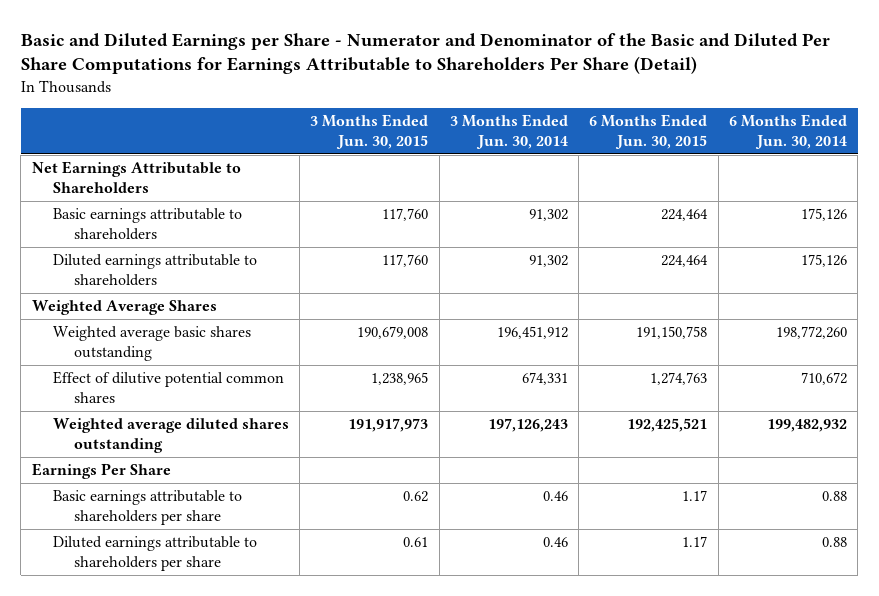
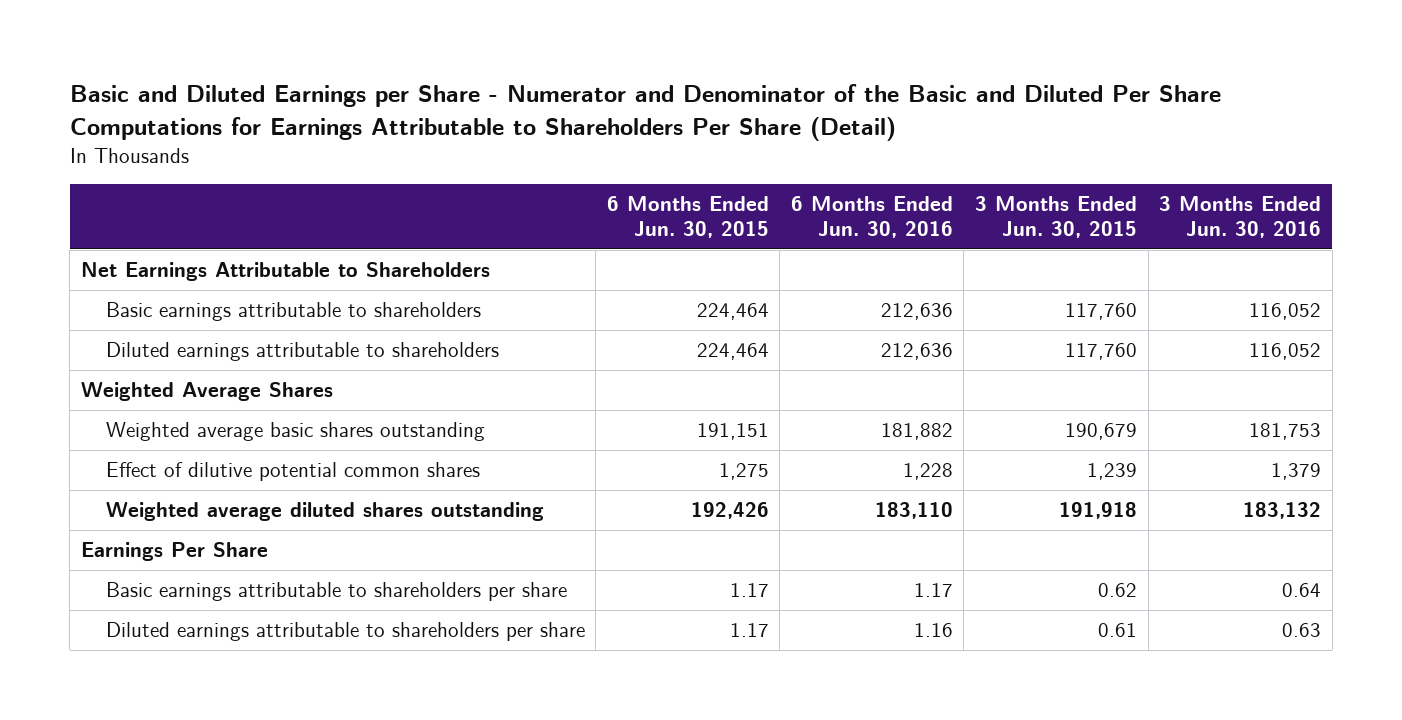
[449,114,568,149] 3 Months Ended Jun. 30, 2014 -> none
[729,114,848,149] 6 Months Ended Jun. 30, 2014 -> none
none -> [790,196,953,239] 6 Months Ended Jun. 30, 2016
none -> [1159,196,1322,239] 3 Months Ended Jun. 30, 2016
[357,326,429,340] 190,679,008 -> [1064,423,1137,441] 190,679
[636,326,708,340] 191,150,758 -> [696,423,769,441] 191,151
[371,372,429,386] 1,238,965 -> [1086,463,1137,481] 1,239
[650,372,708,386] 1,274,763 -> [718,463,769,481] 1,275
[348,418,429,433] 191,917,973 -> [1058,502,1137,520] 191,918
[627,418,708,433] 192,425,521 -> [690,502,769,520] 192,426

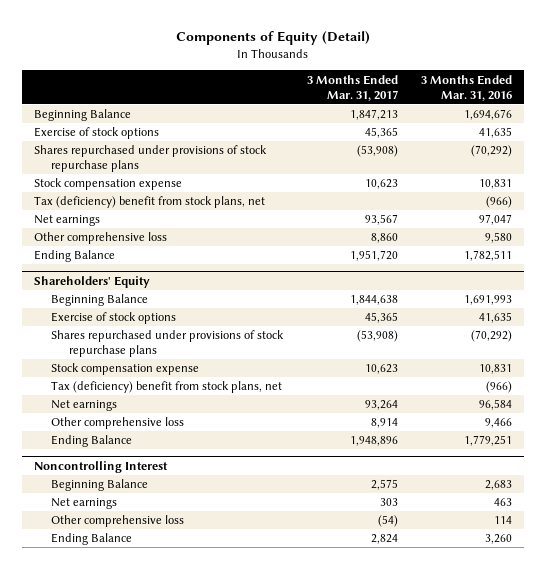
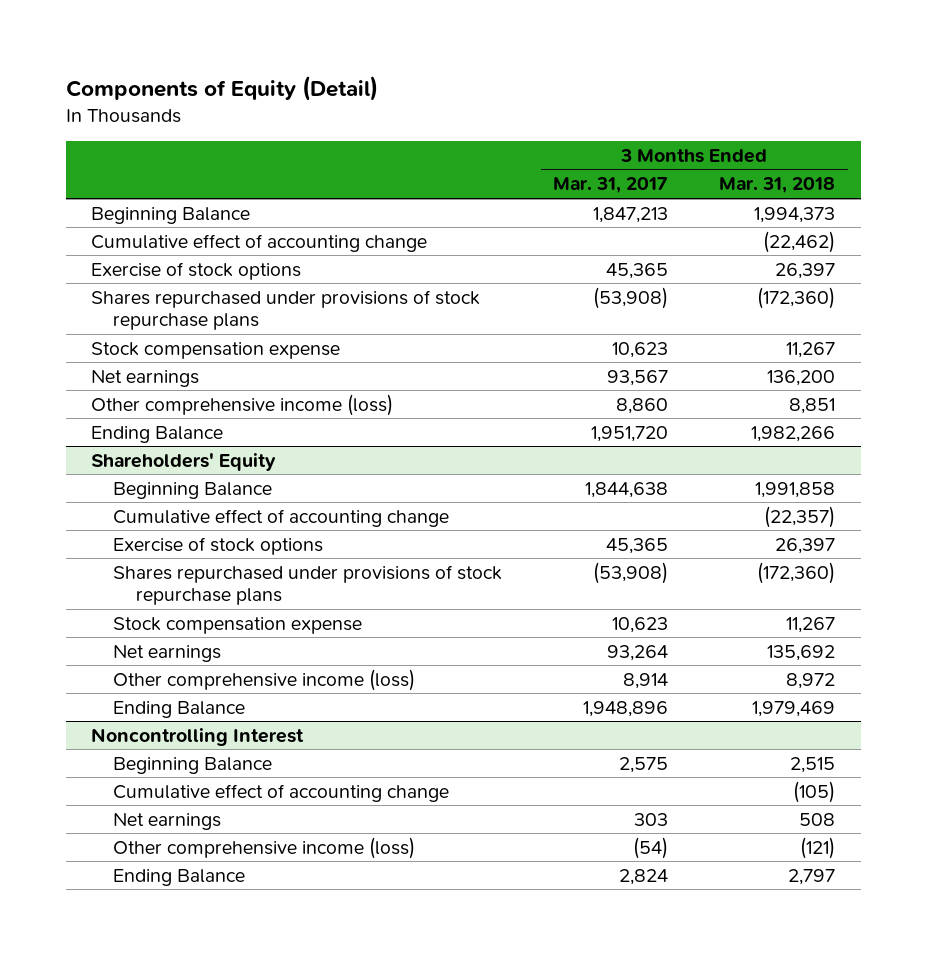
[421,74,513,101] 3 Months Ended Mar. 31, 2016 -> none
none -> [719,177,836,194] Mar. 31, 2018
none -> [91,233,428,252] Cumulative effect of accounting change
[33,196,265,209] Tax (deficiency) benefit from stock plans, net -> none
[33,232,167,245] Other comprehensive loss -> [91,393,394,416] Other comprehensive income (loss)
none -> [113,508,450,527] Cumulative effect of accounting change
[51,381,283,394] Tax (deficiency) benefit from stock plans, net -> none
[51,417,185,430] Other comprehensive loss -> [113,668,416,691] Other comprehensive income (loss)
none -> [113,783,450,802] Cumulative effect of accounting change
[51,515,185,528] Other comprehensive loss -> [113,836,416,859] Other comprehensive income (loss)

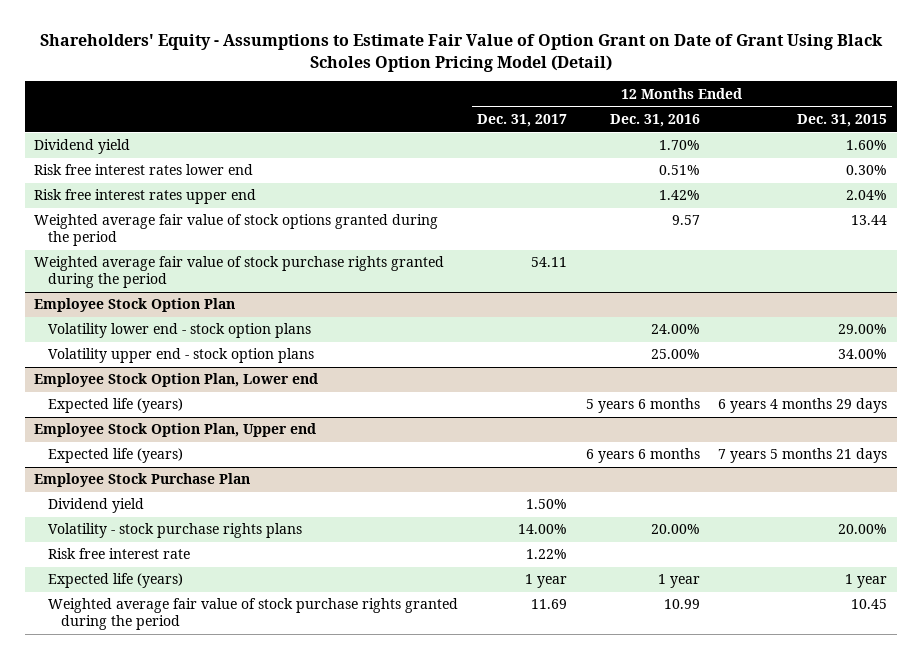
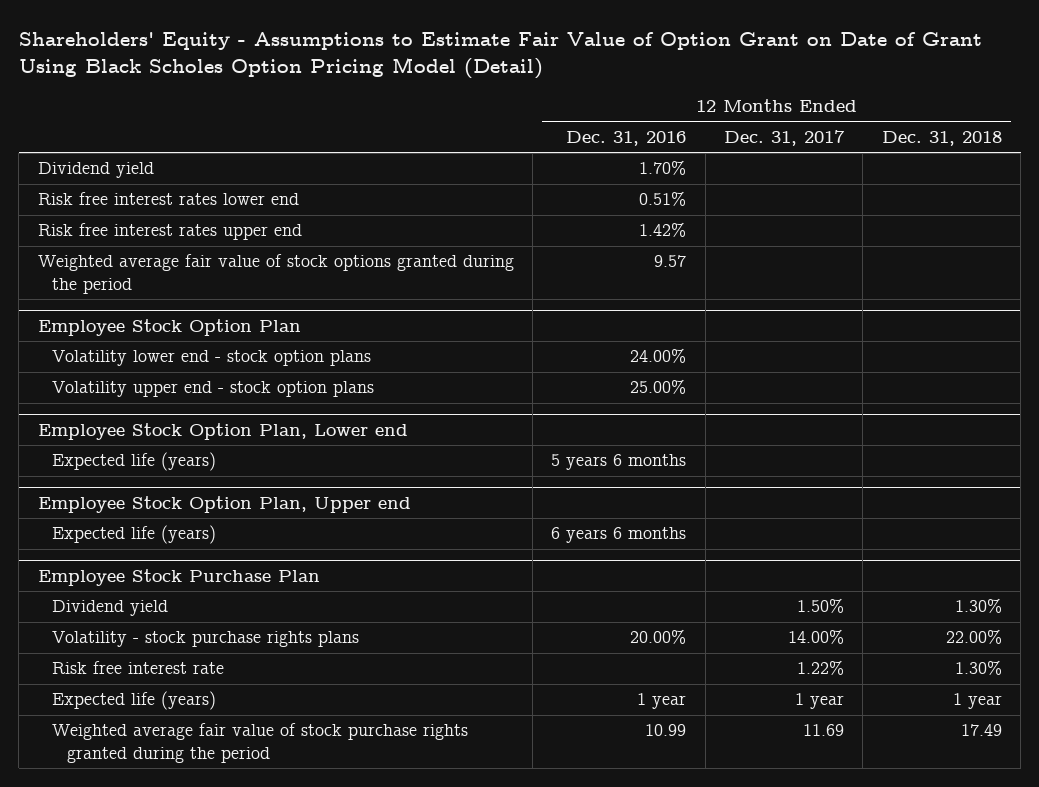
[797,113,888,127] Dec. 31, 2015 -> none
none -> [881,130,1002,146] Dec. 31, 2018
[34,256,445,289] Weighted average fair value of stock purchase rights granted during the period -> none

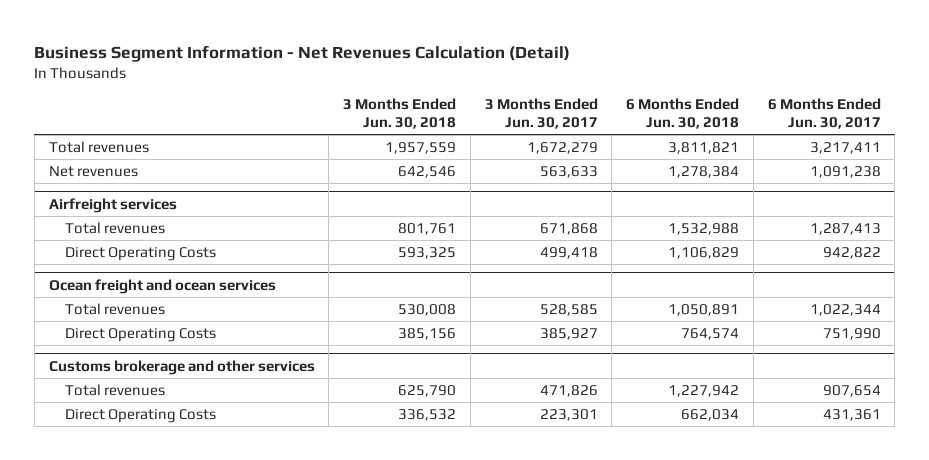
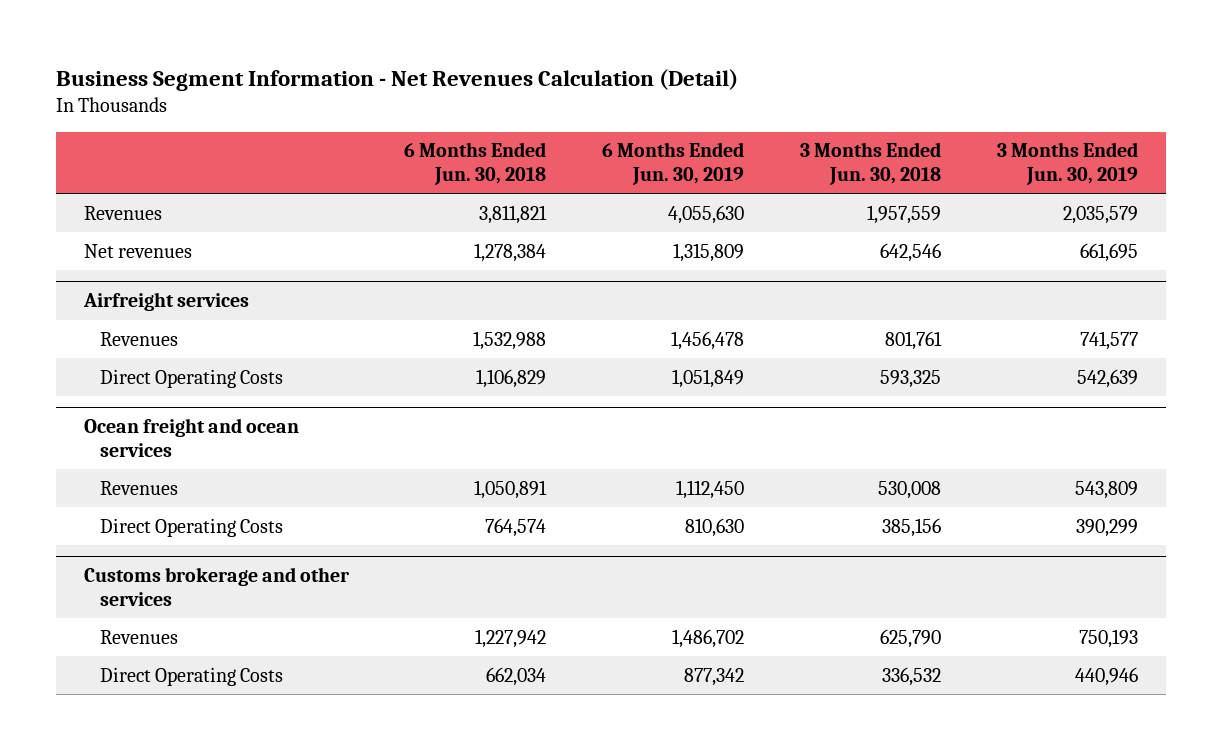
[484,98,598,130] 3 Months Ended Jun. 30, 2017 -> none
[767,98,881,130] 6 Months Ended Jun. 30, 2017 -> none
none -> [602,142,745,186] 6 Months Ended Jun. 30, 2019
none -> [997,142,1139,186] 3 Months Ended Jun. 30, 2019
[48,140,149,153] Total revenues -> [83,205,162,220] Revenues
[64,221,165,234] Total revenues -> [99,331,178,346] Revenues
[64,302,165,315] Total revenues -> [99,480,178,495] Revenues
[64,383,165,396] Total revenues -> [99,629,178,644] Revenues

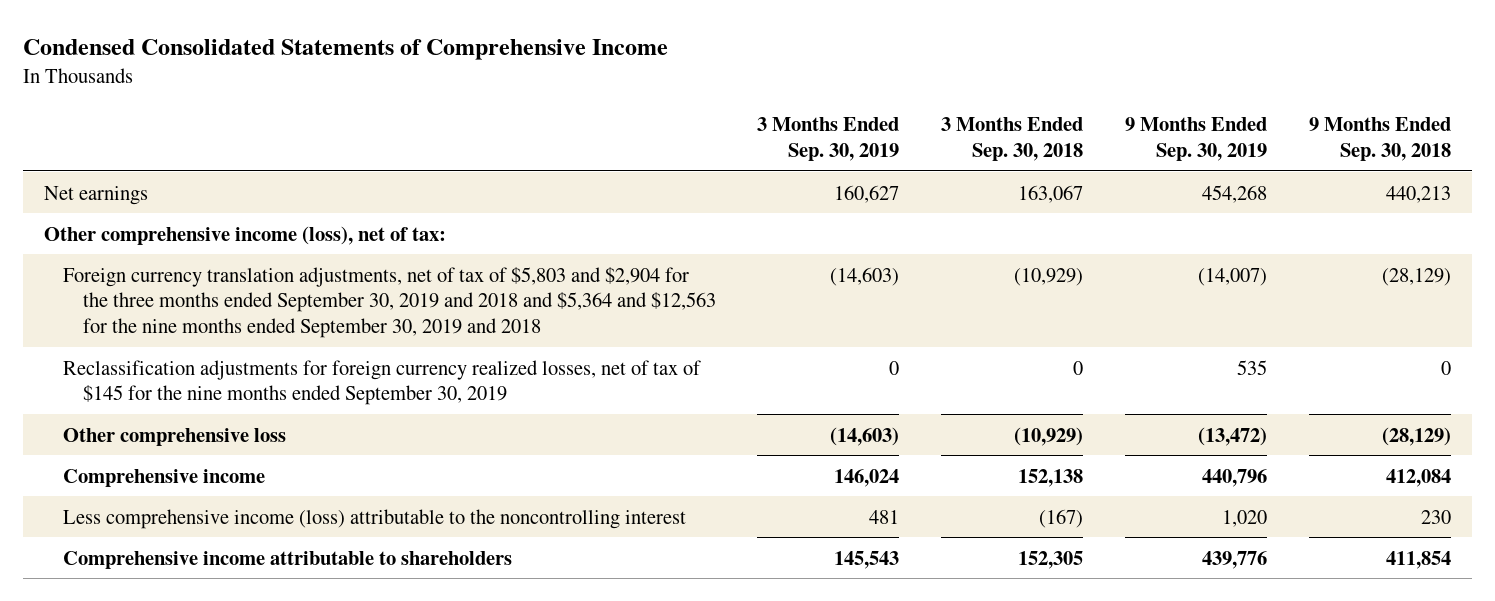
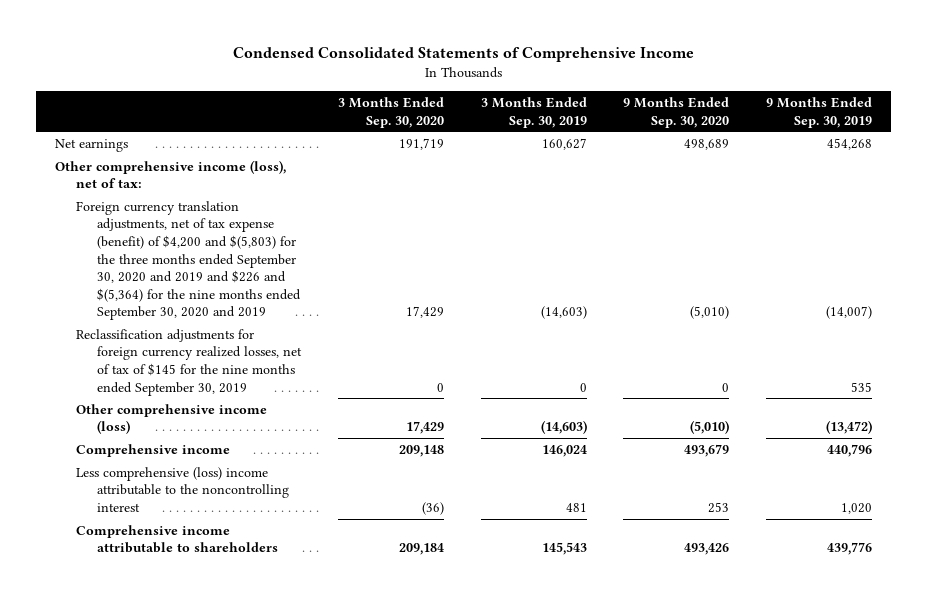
[941,117,1084,162] 3 Months Ended Sep. 30, 2018 -> none
[1309,117,1452,162] 9 Months Ended Sep. 30, 2018 -> none
none -> [337,96,444,128] 3 Months Ended Sep. 30, 2020
none -> [623,96,730,128] 9 Months Ended Sep. 30, 2020
[63,266,716,339] Foreign currency translation adjustments, net of tax of $5,803 and $2,904 for the three months ended September 30, 2019 and 2018 and $5,364 and $12,563 for the nine months ended September 30, 2019 and 2018 -> [75,200,301,321] Foreign currency translation adjustments, net of tax expense (benefit) of $4,200 and $(5,803) for the three months ended September 30, 2020 and 2019 and $226 and $(5,364) for the nine months ended September 30, 2020 and 2019
[63,427,287,446] Other comprehensive loss -> [75,403,267,435] Other comprehensive income (loss)
[63,508,687,529] Less comprehensive income (loss) attributable to the noncontrolling interest -> [75,466,289,512] Less comprehensive (loss) income attributable to the noncontrolling interest

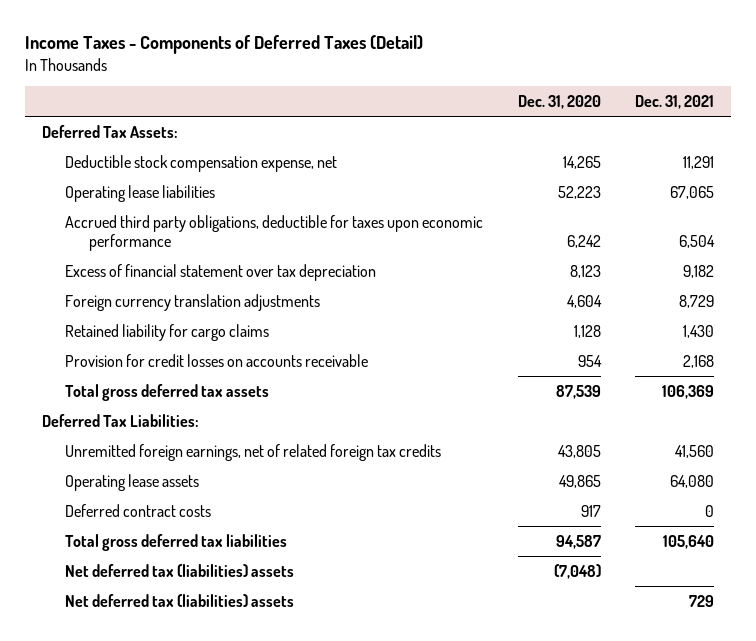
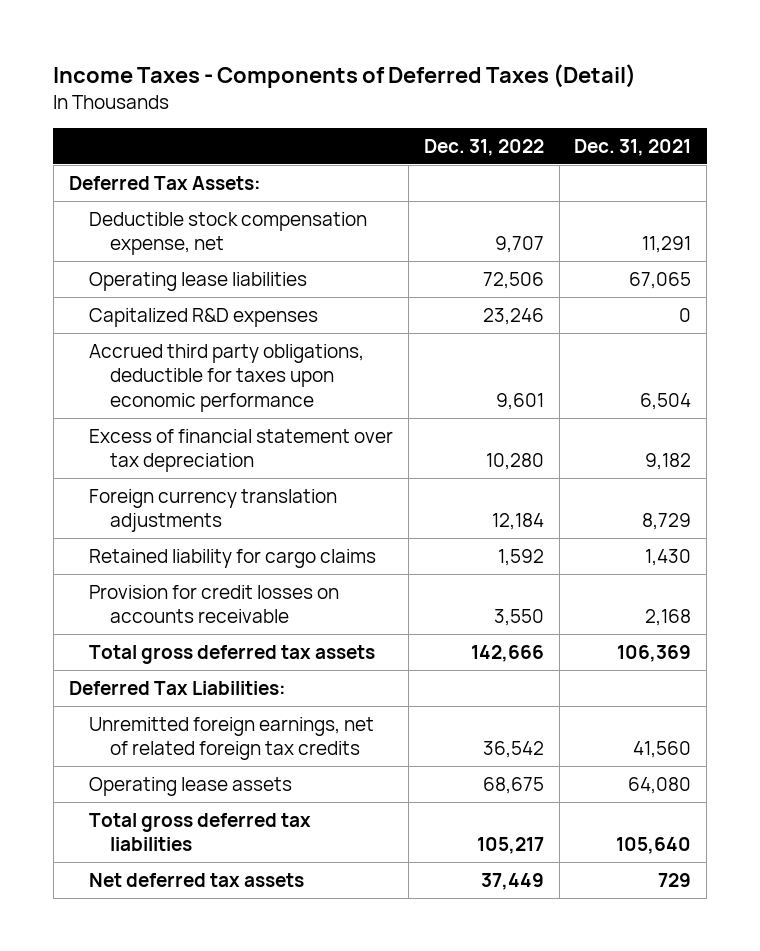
[517,95,601,110] Dec. 31, 2020 -> none
none -> [423,138,544,156] Dec. 31, 2022
none -> [89,307,319,327] Capitalized R&D expenses
[65,503,212,517] Deferred contract costs -> none
[65,563,295,577] Net deferred tax (liabilities) assets -> none
[65,593,295,607] Net deferred tax (liabilities) assets -> [89,872,305,887] Net deferred tax assets

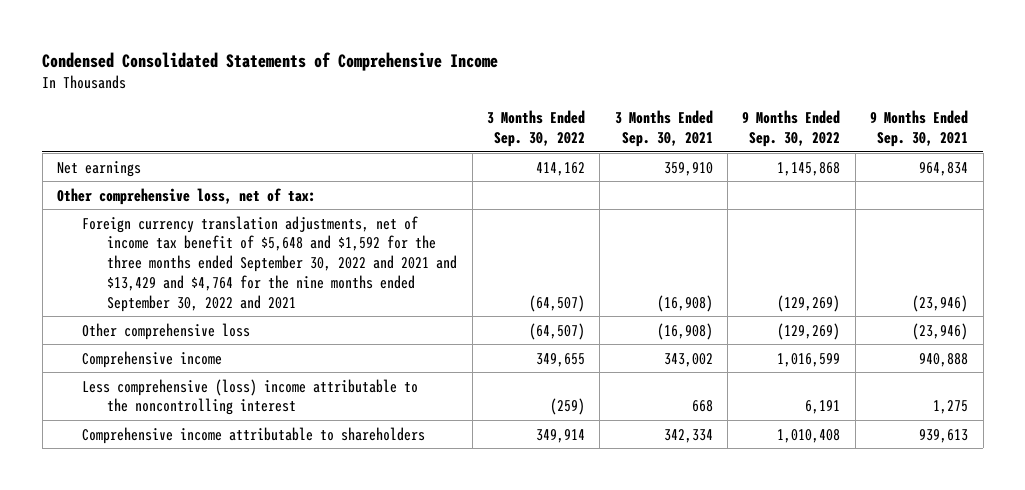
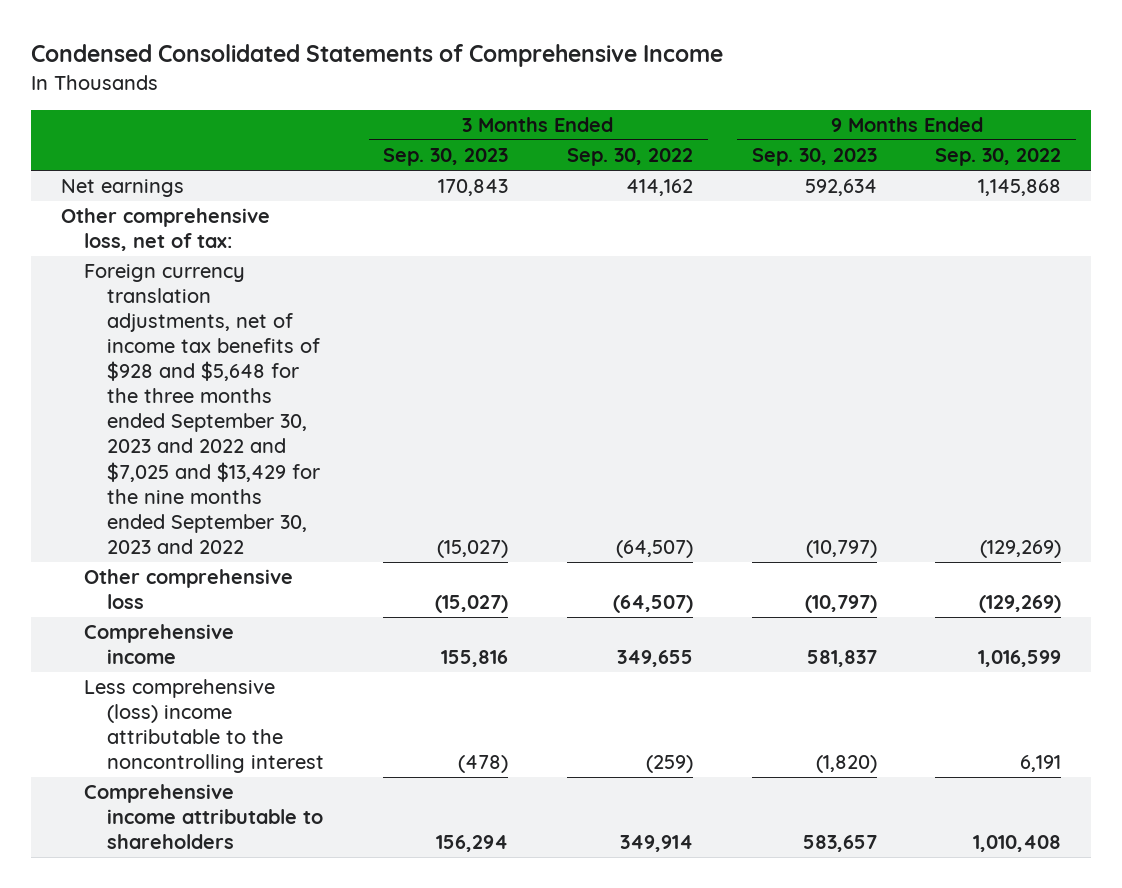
[614,110,713,147] 3 Months Ended Sep. 30, 2021 -> none
[870,110,969,147] 9 Months Ended Sep. 30, 2021 -> none
none -> [383,148,509,167] Sep. 30, 2023
none -> [751,148,877,167] Sep. 30, 2023
[82,215,458,312] Foreign currency translation adjustments, net of income tax benefit of $5,648 and $1,592 for the three months ended September 30, 2022 and 2021 and $13,429 and $4,764 for the nine months ended September 30, 2022 and 2021 -> [84,264,321,554] Foreign currency translation adjustments, net of income tax benefits of $928 and $5,648 for the three months ended September 30, 2023 and 2022 and $7,025 and $13,429 for the nine months ended September 30, 2023 and 2022

